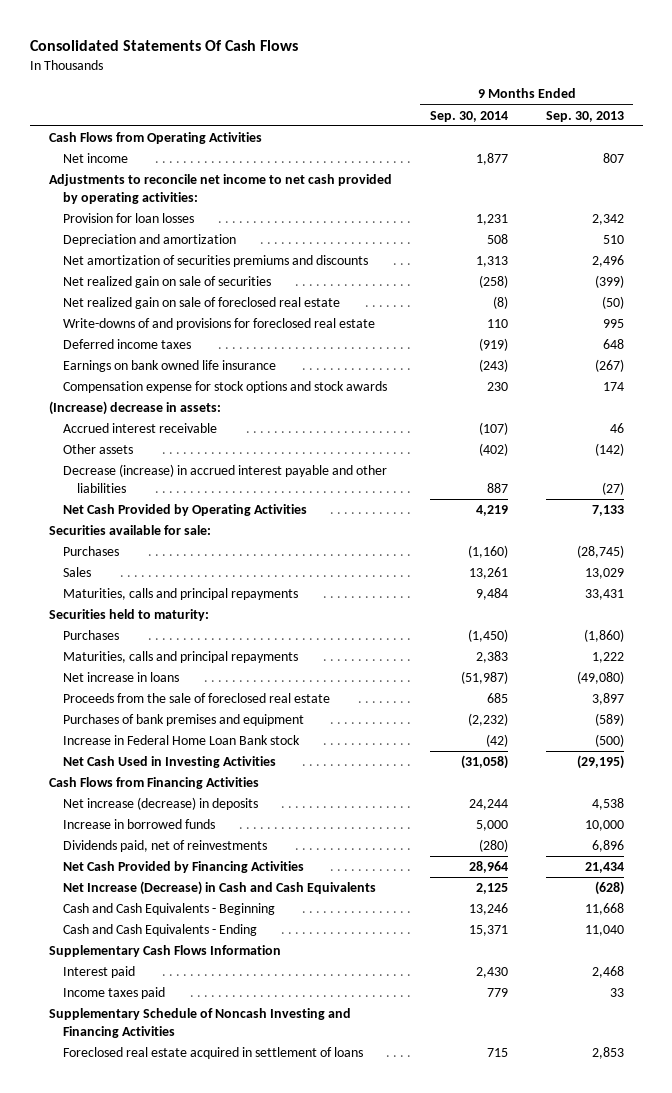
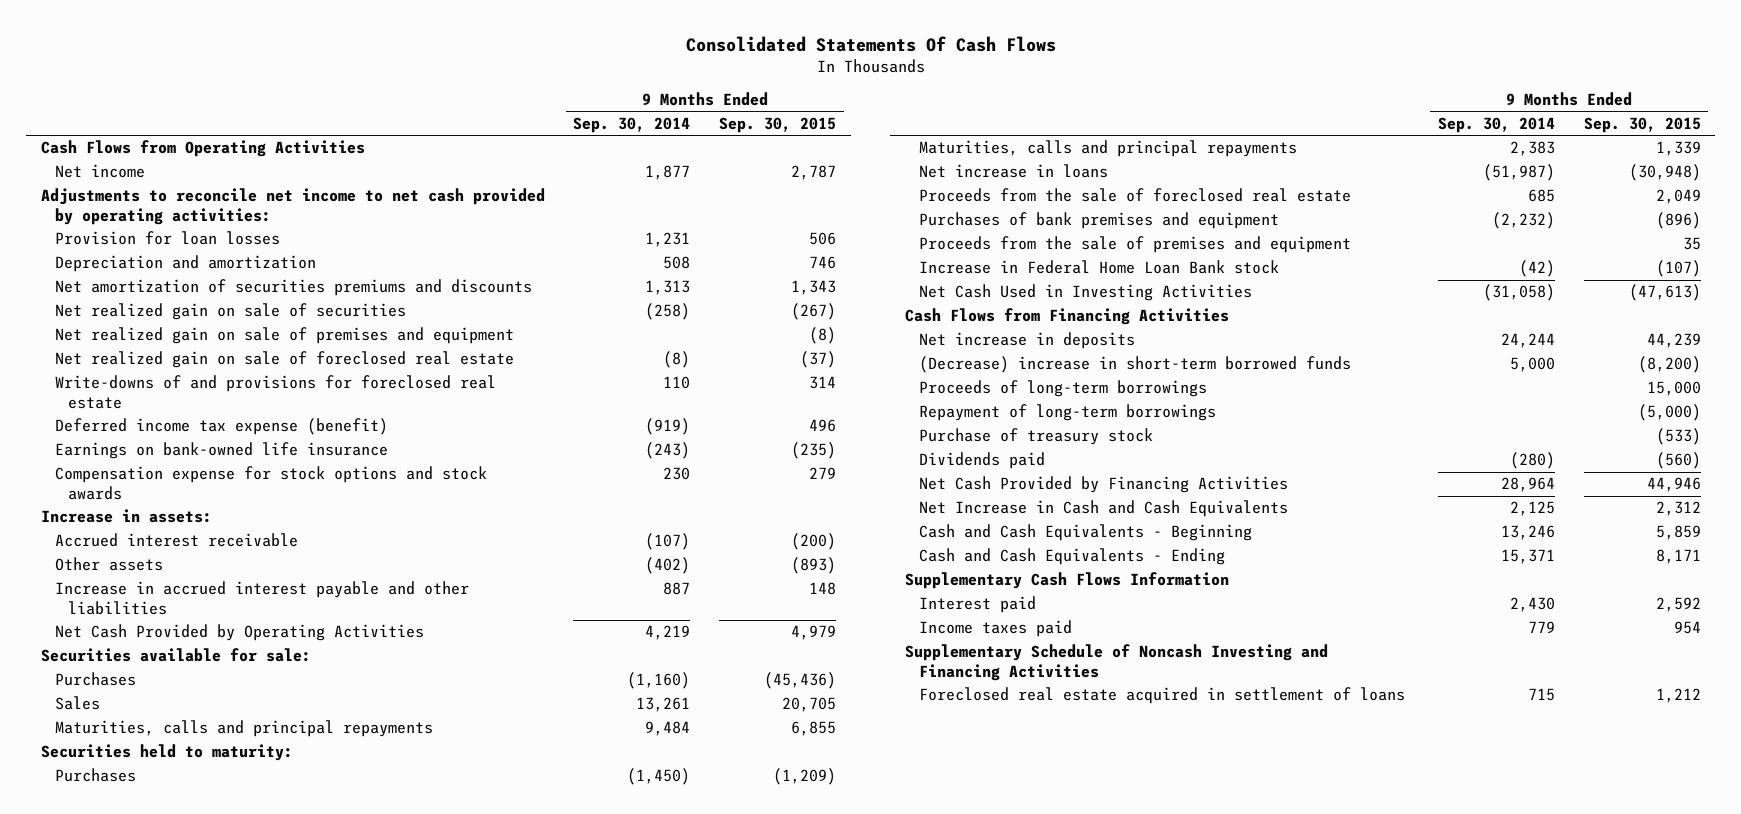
[545,110,624,122] Sep. 30, 2013 -> none
none -> [719,116,837,133] Sep. 30, 2015
none -> [54,327,514,345] Net realized gain on sale of premises and equipment
[62,339,191,350] Deferred income taxes -> [54,418,388,436] Deferred income tax expense (benefit)
[62,360,276,373] Earnings on bank owned life insurance -> [54,442,388,460] Earnings on bank-owned life insurance
[48,401,221,416] (Increase) decrease in assets: -> [40,509,212,524] Increase in assets:
[62,464,387,493] Decrease (increase) in accrued interest payable and other liabilities -> [54,581,469,615] Increase in accrued interest payable and other liabilities
none -> [918,236,1351,254] Proceeds from the sale of premises and equipment
[62,840,267,853] Dividends paid, net of reinvestments -> none
[62,797,258,811] Net increase (decrease) in deposits -> [918,332,1135,350] Net increase in deposits
[62,819,215,830] Increase in borrowed funds -> [918,356,1351,374] (Decrease) increase in short-term borrowed funds
none -> [918,380,1207,398] Proceeds of long-term borrowings
none -> [918,404,1216,422] Repayment of long-term borrowings
none -> [918,428,1153,446] Purchase of treasury stock
none -> [918,452,1045,470] Dividends paid
[62,881,376,896] Net Increase (Decrease) in Cash and Cash Equivalents -> [918,500,1288,518] Net Increase in Cash and Cash Equivalents

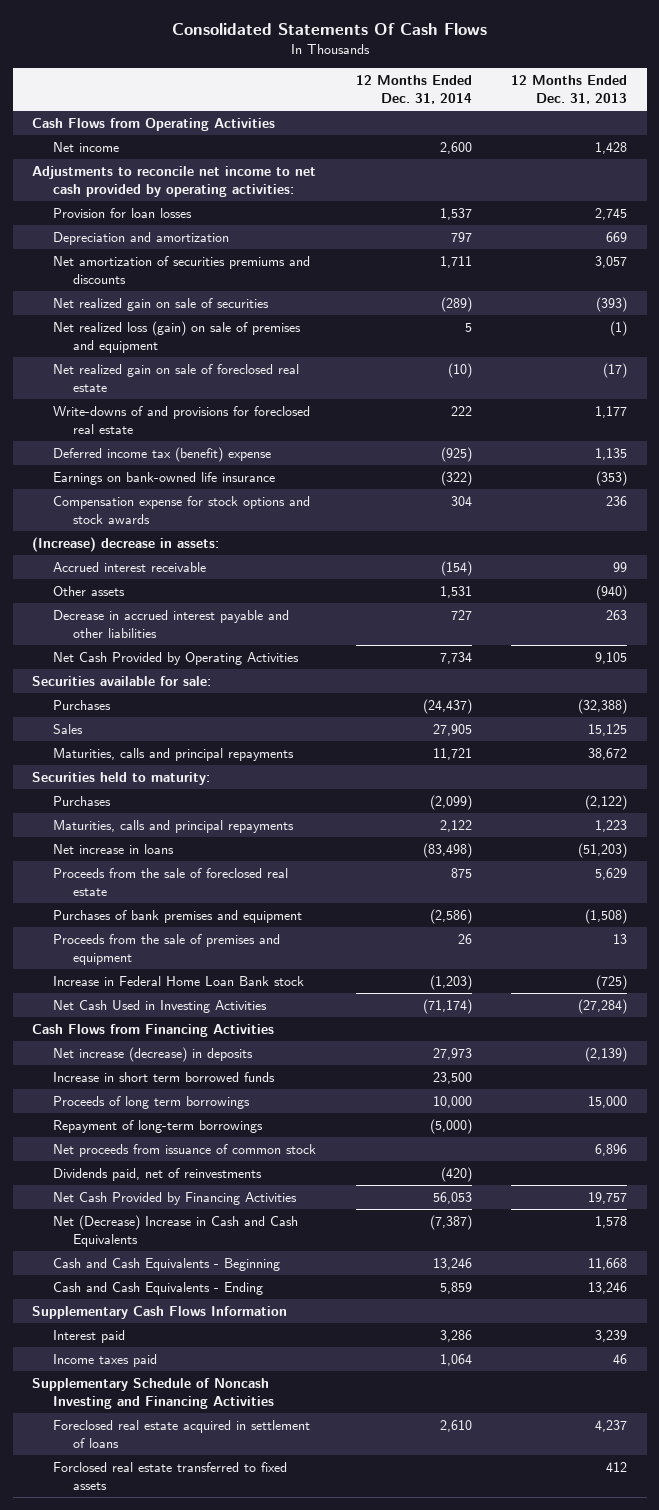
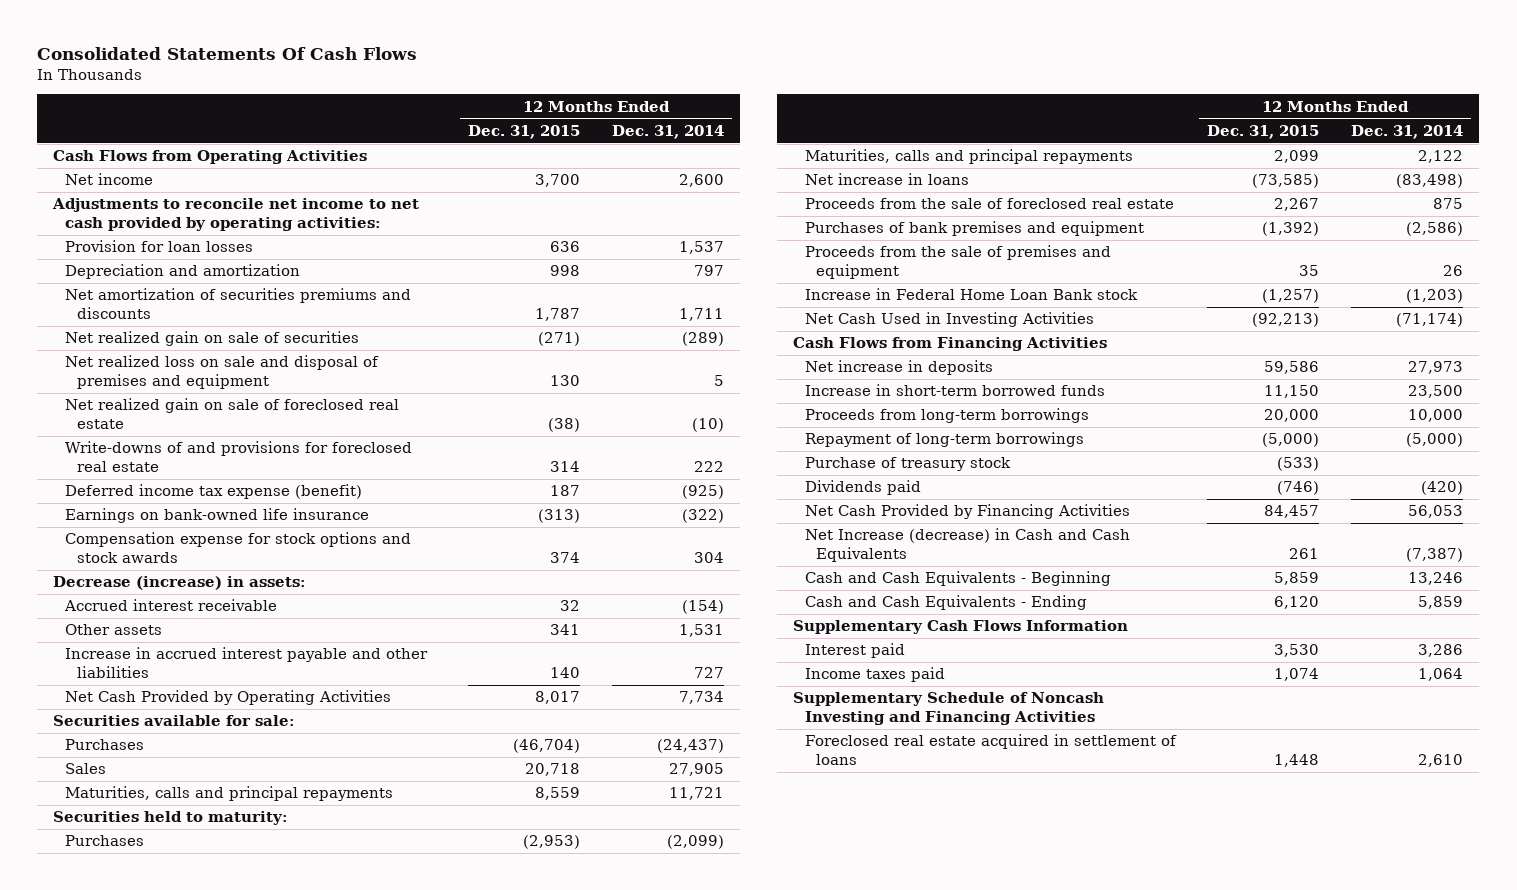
[510,75,627,105] 12 Months Ended Dec. 31, 2013 -> none
none -> [468,125,581,140] Dec. 31, 2015
[52,321,301,354] Net realized loss (gain) on sale of premises and equipment -> [65,355,380,389] Net realized loss on sale and disposal of premises and equipment
[52,447,271,463] Deferred income tax (benefit) expense -> [65,484,363,500] Deferred income tax expense (benefit)
[32,537,220,553] (Increase) decrease in assets: -> [53,576,307,591] Decrease (increase) in assets:
[52,610,289,639] Decrease in accrued interest payable and other liabilities -> [65,647,429,678] Increase in accrued interest payable and other liabilities
[52,1047,253,1063] Net increase (decrease) in deposits -> [804,360,993,376] Net increase in deposits
[52,1072,275,1083] Increase in short term borrowed funds -> [804,384,1105,397] Increase in short-term borrowed funds
[52,1096,250,1110] Proceeds of long term borrowings -> [804,408,1089,424] Proceeds from long-term borrowings
[52,1144,316,1158] Net proceeds from issuance of common stock -> none
[52,1168,262,1182] Dividends paid, net of reinvestments -> none
none -> [804,457,1011,472] Purchase of treasury stock
none -> [804,480,921,496] Dividends paid
[52,1215,298,1248] Net (Decrease) Increase in Cash and Cash Equivalents -> [804,528,1130,562] Net Increase (decrease) in Cash and Cash Equivalents
[52,1462,287,1491] Forclosed real estate transferred to fixed assets -> none

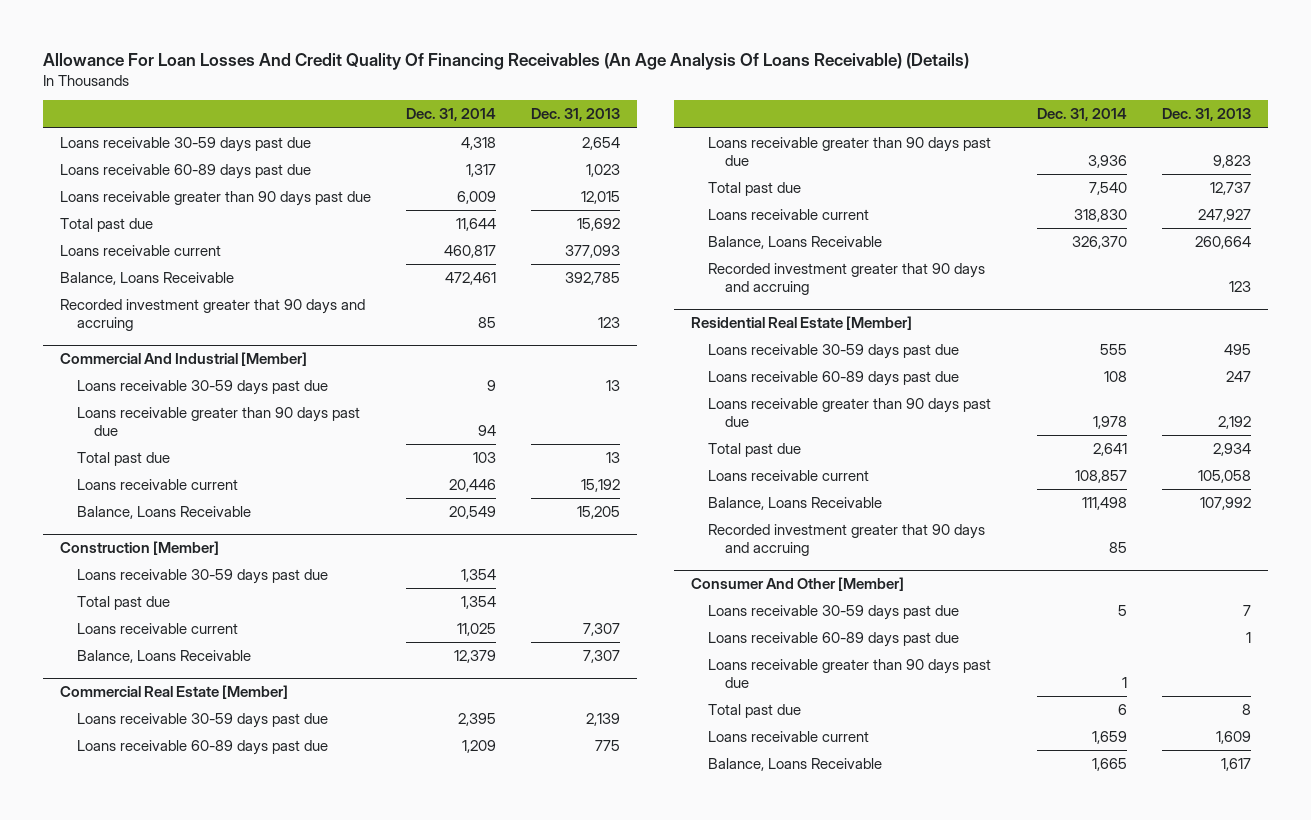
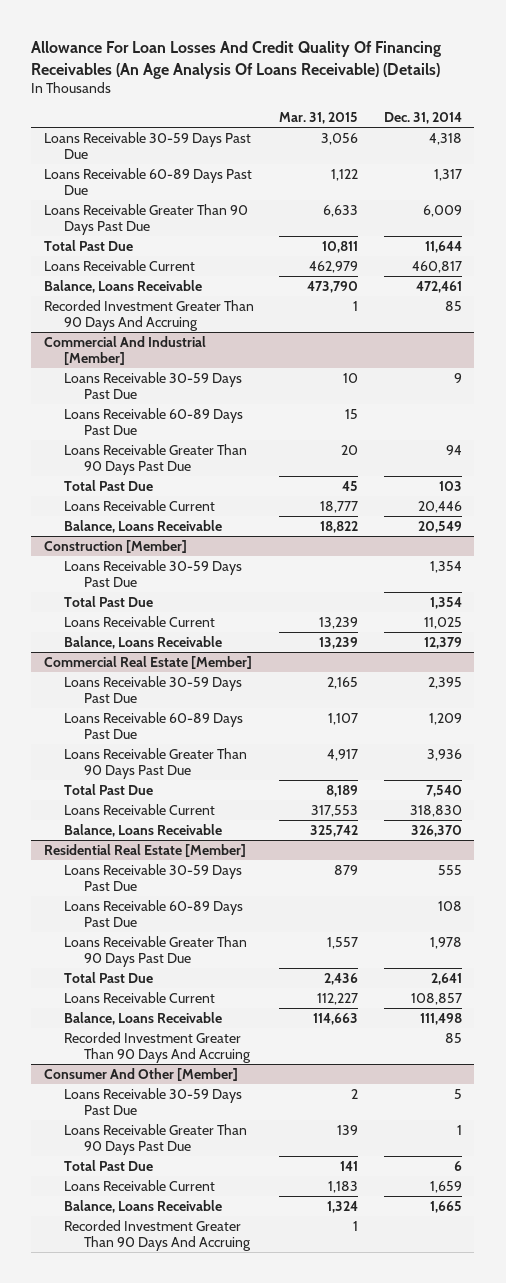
[530,108,620,122] Dec. 31, 2013 -> none
none -> [279,112,359,125] Mar. 31, 2015
[60,137,312,153] Loans receivable 30-59 days past due -> [43,131,251,160] Loans Receivable 30-59 Days Past Due
[60,164,312,180] Loans receivable 60-89 days past due -> [43,167,252,196] Loans Receivable 60-89 Days Past Due
[60,191,372,207] Loans receivable greater than 90 days past due -> [43,203,248,236] Loans Receivable Greater Than 90 Days Past Due
[60,218,154,233] Total past due -> [43,239,133,251] Total Past Due
[60,245,222,257] Loans receivable current -> [43,259,195,271] Loans Receivable Current
[60,299,366,332] Recorded investment greater that 90 days and accruing -> [43,299,254,332] Recorded Investment Greater Than 90 Days And Accruing
[77,380,329,396] Loans receivable 30-59 days past due -> [64,371,243,400] Loans Receivable 30-59 Days Past Due
none -> [64,407,244,436] Loans Receivable 60-89 Days Past Due
[77,407,361,437] Loans receivable greater than 90 days past due -> [64,443,248,476] Loans Receivable Greater Than 90 Days Past Due
[77,452,171,467] Total past due -> [64,479,154,491] Total Past Due
[77,479,239,491] Loans receivable current -> [64,499,216,511] Loans Receivable Current
[77,569,329,585] Loans receivable 30-59 days past due -> [64,559,243,588] Loans Receivable 30-59 Days Past Due
[77,596,171,611] Total past due -> [64,595,154,607] Total Past Due
[77,623,239,635] Loans receivable current -> [64,615,216,627] Loans Receivable Current
[77,713,329,729] Loans receivable 30-59 days past due -> [64,675,243,704] Loans Receivable 30-59 Days Past Due
[77,740,329,756] Loans receivable 60-89 days past due -> [64,711,244,740] Loans Receivable 60-89 Days Past Due
[708,137,992,167] Loans receivable greater than 90 days past due -> [64,747,248,780] Loans Receivable Greater Than 90 Days Past Due
[708,182,802,197] Total past due -> [64,783,154,795] Total Past Due
[708,209,870,221] Loans receivable current -> [64,803,216,815] Loans Receivable Current
[708,263,986,296] Recorded investment greater that 90 days and accruing -> none
[708,344,960,360] Loans receivable 30-59 days past due -> [64,863,243,892] Loans Receivable 30-59 Days Past Due
[708,371,960,387] Loans receivable 60-89 days past due -> [64,899,244,928] Loans Receivable 60-89 Days Past Due
[708,398,992,428] Loans receivable greater than 90 days past due -> [64,935,248,968] Loans Receivable Greater Than 90 Days Past Due
[708,443,802,458] Total past due -> [64,971,154,983] Total Past Due
[708,470,870,482] Loans receivable current -> [64,991,216,1003] Loans Receivable Current
[708,524,986,557] Recorded investment greater that 90 days and accruing -> [64,1031,252,1064] Recorded Investment Greater Than 90 Days And Accruing
[708,632,960,648] Loans receivable 60-89 days past due -> none
[708,605,960,621] Loans receivable 30-59 days past due -> [64,1087,243,1116] Loans Receivable 30-59 Days Past Due
[708,659,992,689] Loans receivable greater than 90 days past due -> [64,1123,248,1156] Loans Receivable Greater Than 90 Days Past Due
[708,704,802,719] Total past due -> [64,1159,154,1171] Total Past Due
[708,731,870,743] Loans receivable current -> [64,1179,216,1191] Loans Receivable Current
none -> [64,1219,252,1252] Recorded Investment Greater Than 90 Days And Accruing

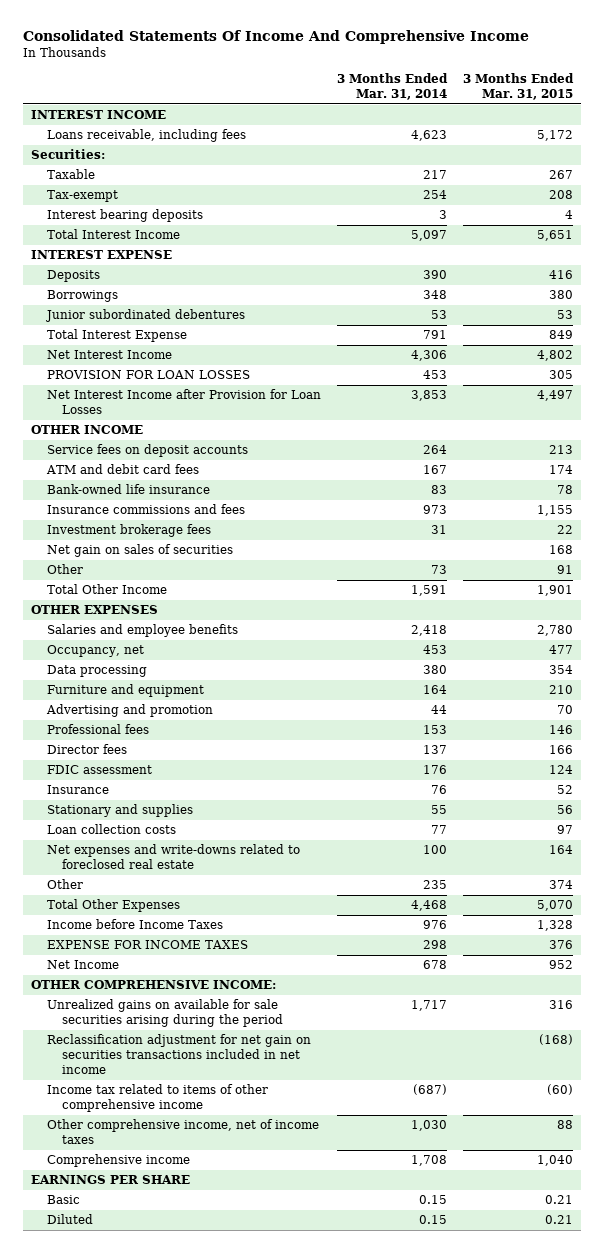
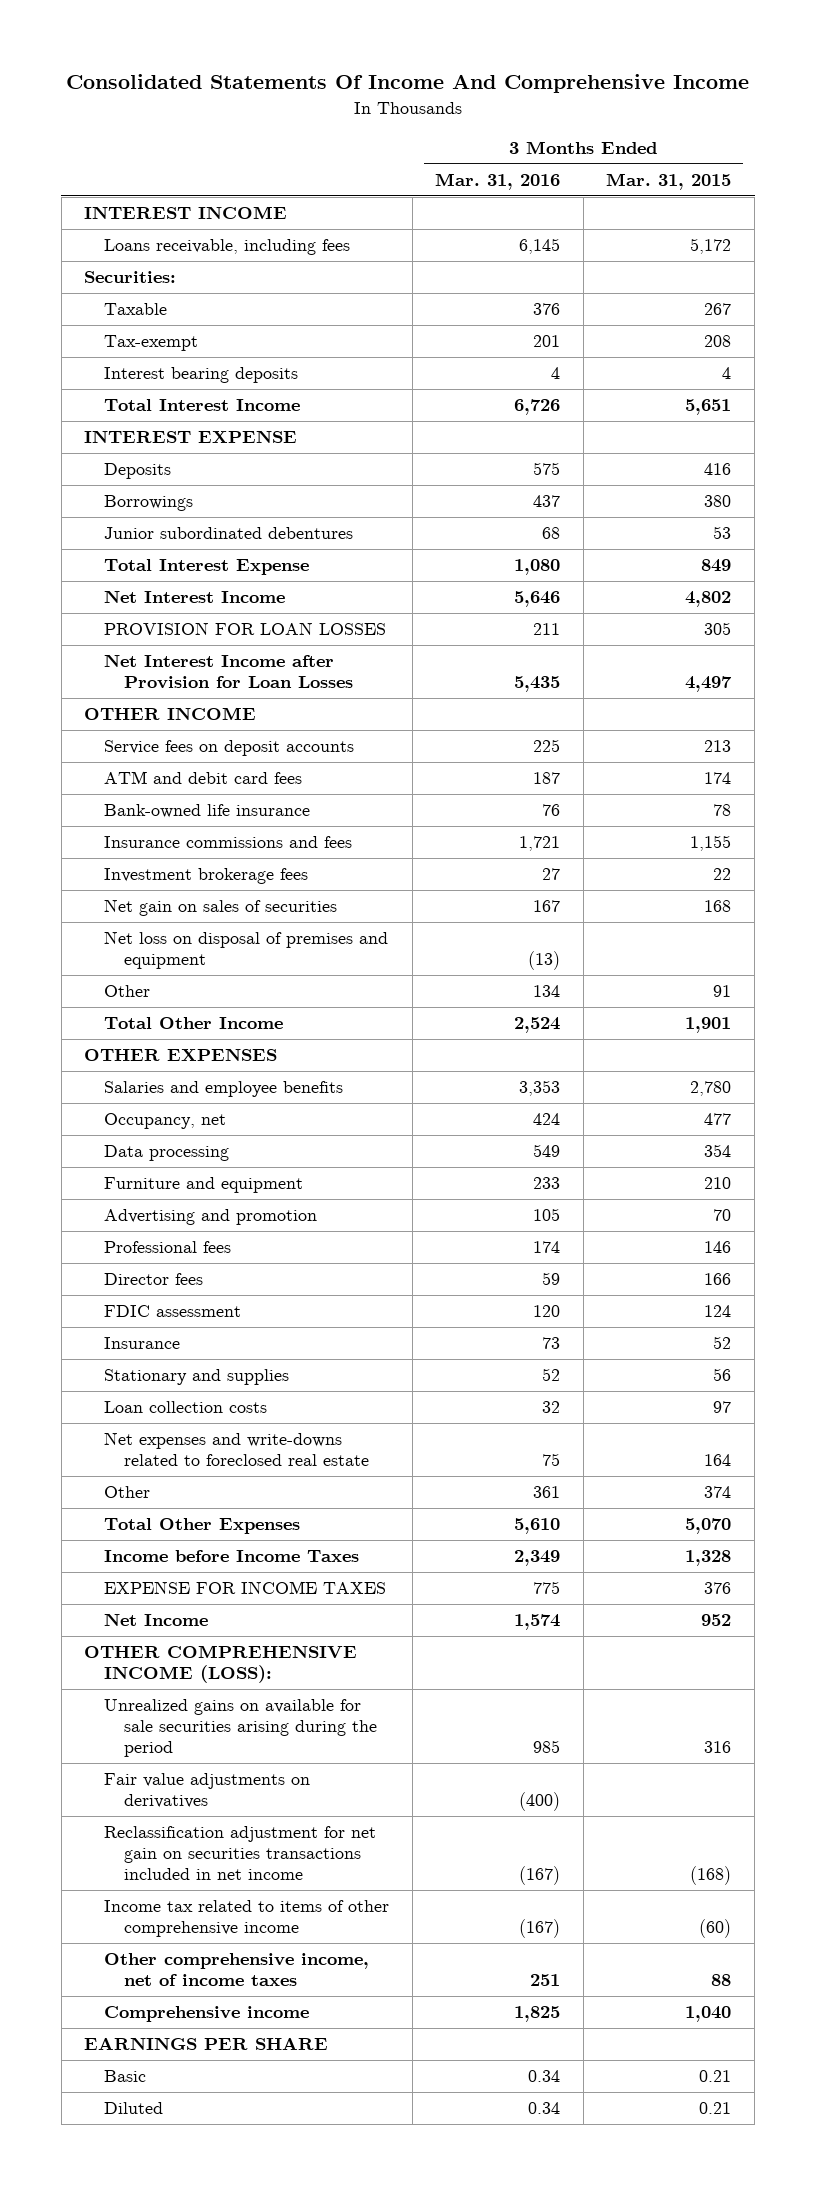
[337,73,449,101] 3 Months Ended Mar. 31, 2014 -> none
none -> [435,173,561,191] Mar. 31, 2016
none -> [104,931,389,970] Net loss on disposal of premises and equipment
[31,980,277,990] OTHER COMPREHENSIVE INCOME: -> [84,1645,358,1684] OTHER COMPREHENSIVE INCOME (LOSS):
none -> [104,1773,311,1809] Fair value adjustments on derivatives

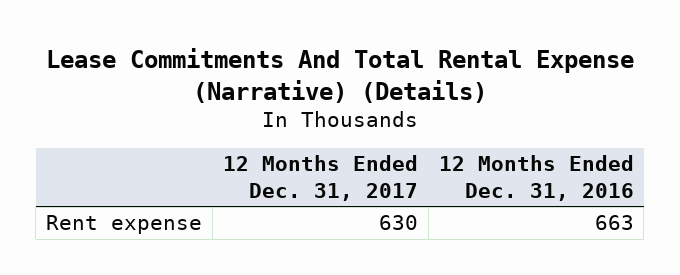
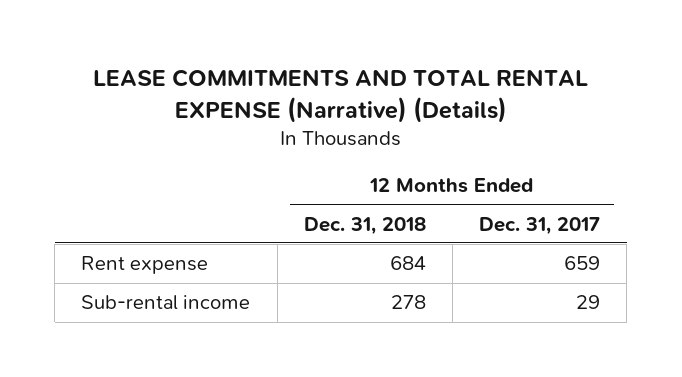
[45,47,634,103] Lease Commitments And Total Rental Expense (Narrative) (Details) -> [92,69,588,123] LEASE COMMITMENTS AND TOTAL RENTAL EXPENSE (Narrative) (Details)
[438,155,634,201] 12 Months Ended Dec. 31, 2016 -> none
none -> [303,216,426,235] Dec. 31, 2018
[378,215,418,231] 630 -> [564,256,601,271] 659
none -> [81,295,251,311] Sub-rental income

